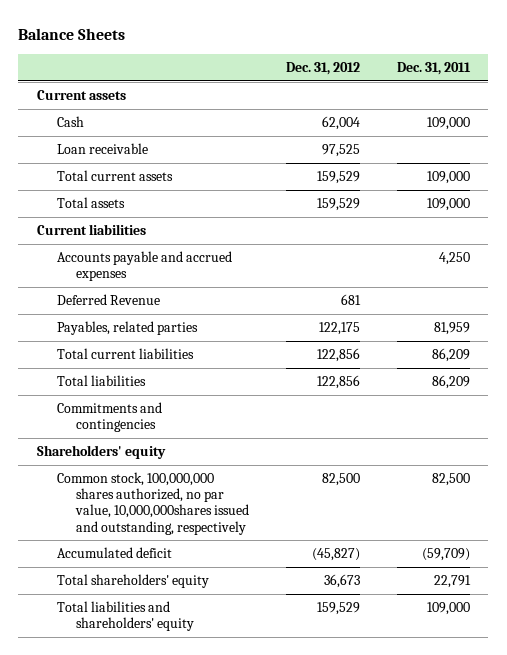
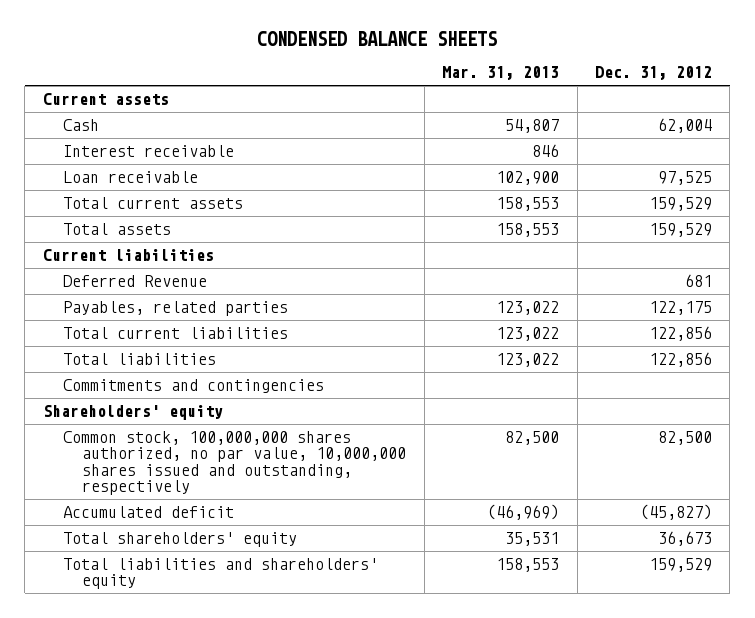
[18,28,126,41] Balance Sheets -> [257,30,498,46] CONDENSED BALANCE SHEETS
[397,62,472,76] Dec. 31, 2011 -> none
none -> [442,66,560,81] Mar. 31, 2013
none -> [62,145,234,158] Interest receivable
[56,251,232,282] Accounts payable and accrued expenses -> none
[56,472,250,535] Common stock, 100,000,000 shares authorized, no par value, 10,000,000shares issued and outstanding, respectively -> [62,431,407,495] Common stock, 100,000,000 shares authorized, no par value, 10,000,000 shares issued and outstanding, respectively

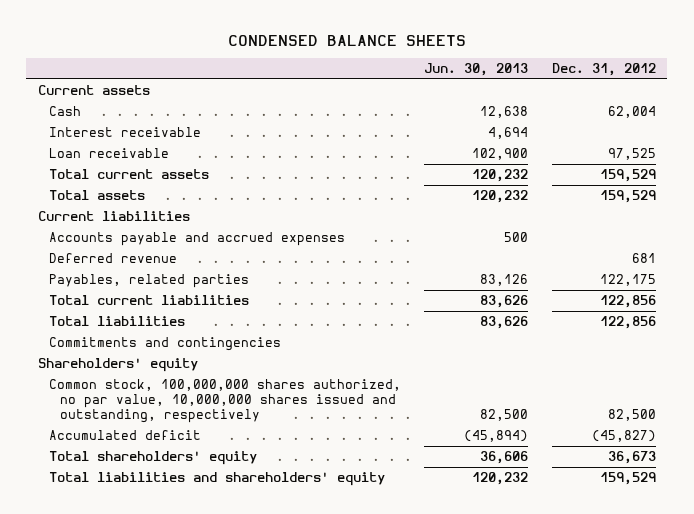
[442,66,560,81] Mar. 31, 2013 -> none
none -> [424,63,529,77] Jun. 30, 2013
none -> [48,232,345,247] Accounts payable and accrued expenses
[62,275,207,288] Deferred Revenue -> [48,253,177,264] Deferred revenue

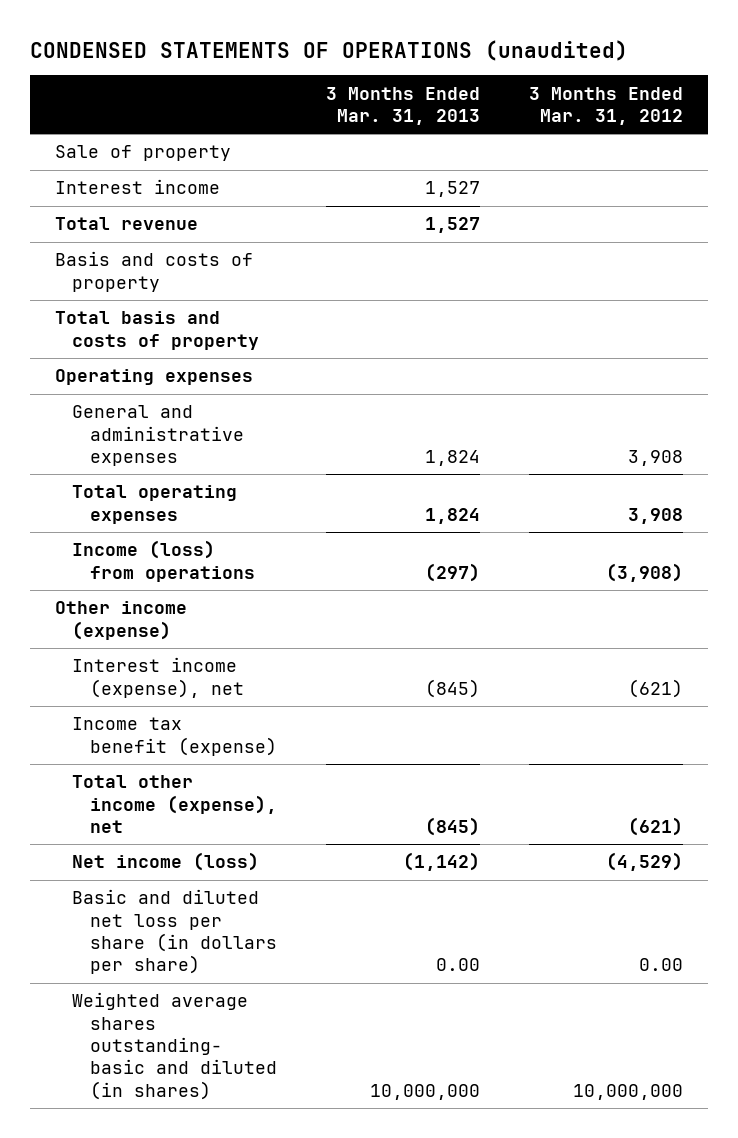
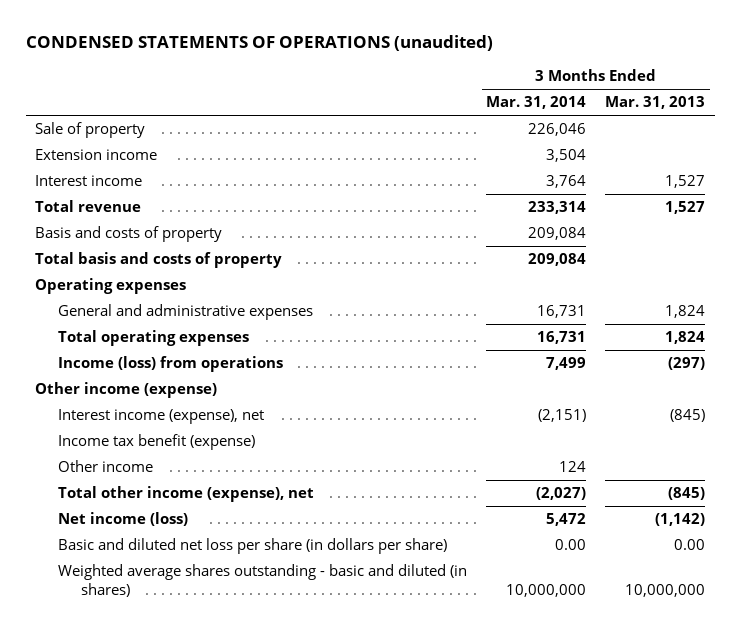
[529,86,684,125] 3 Months Ended Mar. 31, 2012 -> none
none -> [486,96,587,110] Mar. 31, 2014
none -> [35,149,158,161] Extension income
none -> [58,460,154,473] Other income
[72,992,277,1100] Weighted average shares outstanding- basic and diluted (in shares) -> [58,564,468,597] Weighted average shares outstanding - basic and diluted (in shares)

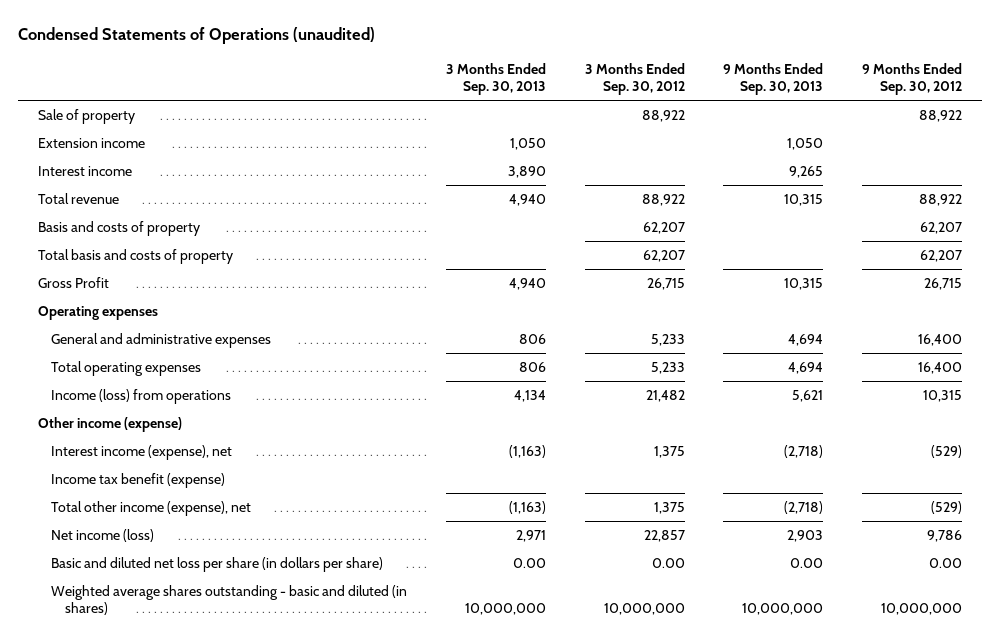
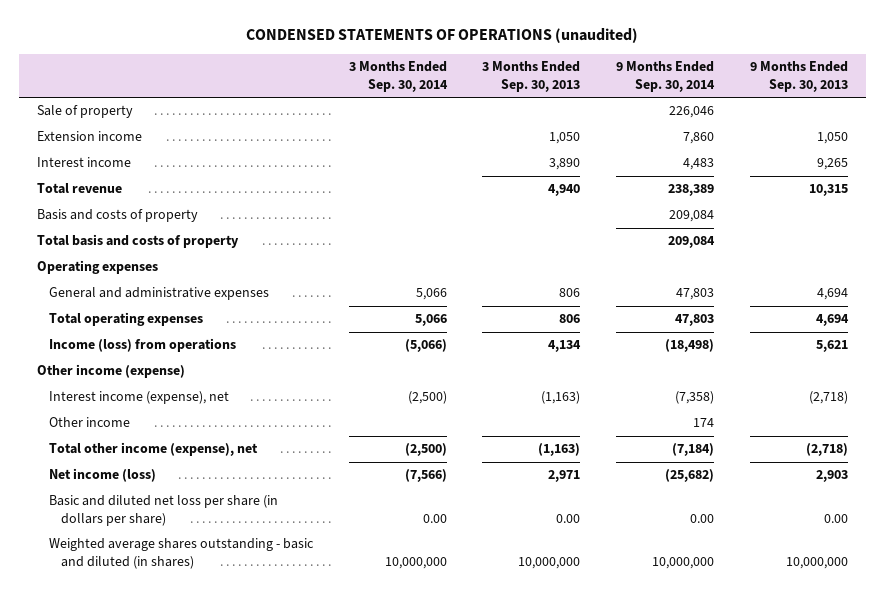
[18,27,376,45] Condensed Statements of Operations (unaudited) -> [246,28,639,44] CONDENSED STATEMENTS OF OPERATIONS (unaudited)
[584,62,685,95] 3 Months Ended Sep. 30, 2012 -> none
[862,62,963,95] 9 Months Ended Sep. 30, 2012 -> none
none -> [348,61,448,93] 3 Months Ended Sep. 30, 2014
none -> [616,61,716,93] 9 Months Ended Sep. 30, 2014
[37,277,109,289] Gross Profit -> none
[51,473,226,489] Income tax benefit (expense) -> none
none -> [48,417,130,428] Other income

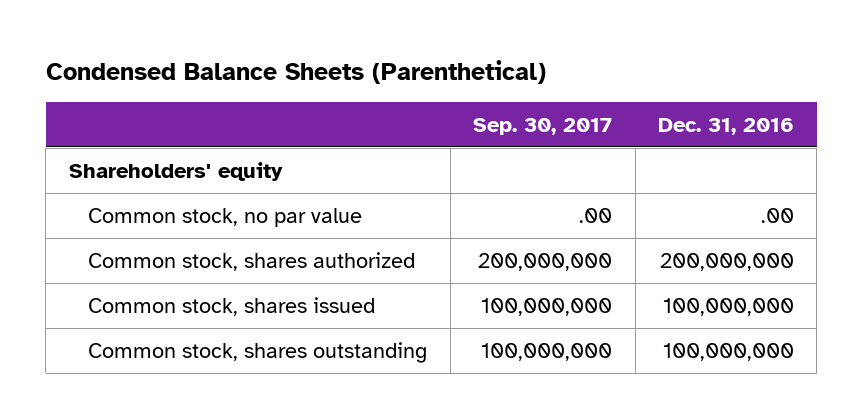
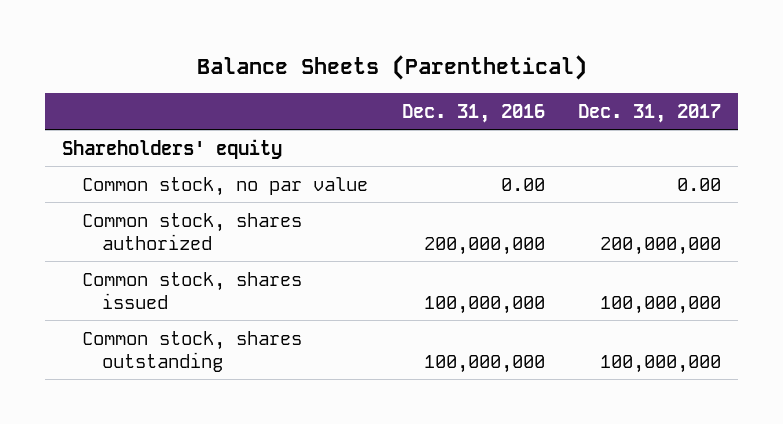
[45,59,546,84] Condensed Balance Sheets (Parenthetical) -> [196,55,587,81] Balance Sheets (Parenthetical)
[473,117,613,135] Sep. 30, 2017 -> none
none -> [578,103,722,123] Dec. 31, 2017
[760,207,794,223] .00 -> [500,177,545,191] 0.00

